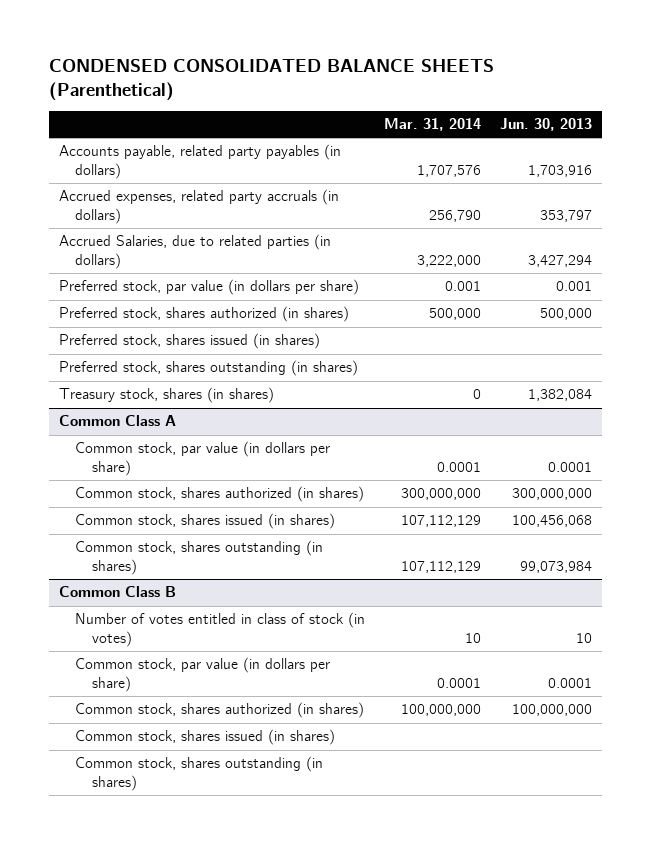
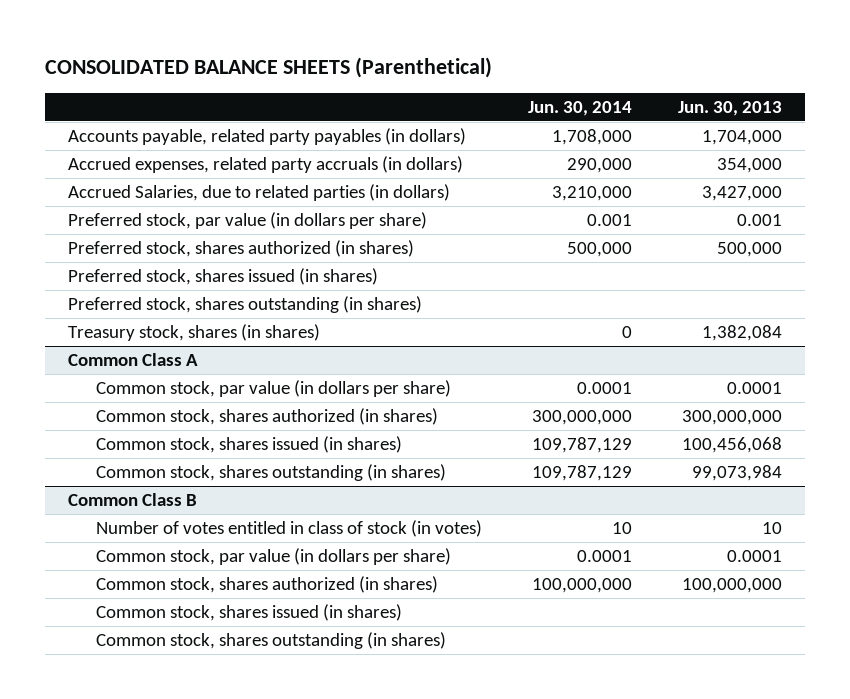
[48,59,494,101] CONDENSED CONSOLIDATED BALANCE SHEETS (Parenthetical) -> [45,57,493,79] CONSOLIDATED BALANCE SHEETS (Parenthetical)
[384,118,482,132] Mar. 31, 2014 -> none
none -> [528,100,633,116] Jun. 30, 2014
[528,164,593,177] 1,703,916 -> [702,130,783,146] 1,704,000
[540,209,593,222] 353,797 -> [717,158,783,174] 354,000
[528,254,593,267] 3,427,294 -> [702,186,783,202] 3,427,000

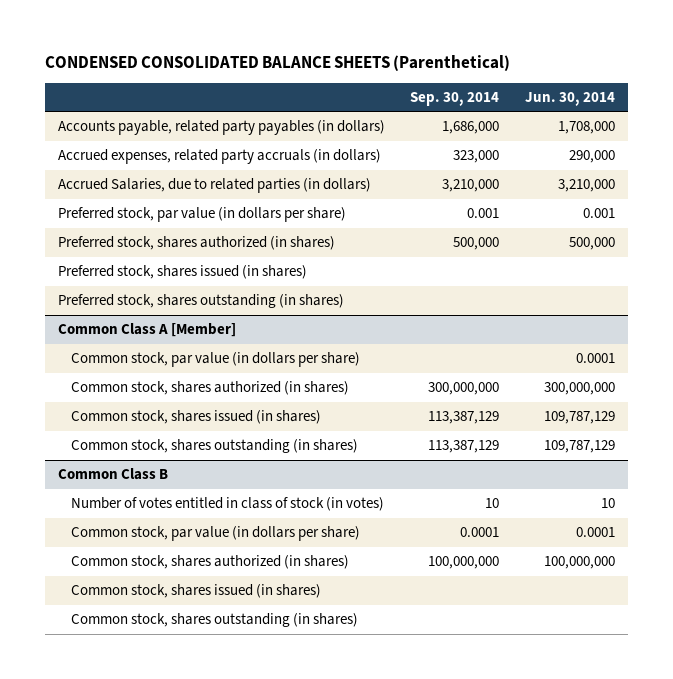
[45,57,493,79] CONSOLIDATED BALANCE SHEETS (Parenthetical) -> [44,54,510,71] CONDENSED CONSOLIDATED BALANCE SHEETS (Parenthetical)
[678,100,783,116] Jun. 30, 2013 -> none
none -> [410,91,500,106] Sep. 30, 2014
[68,324,321,342] Treasury stock, shares (in shares) -> none
[68,353,199,367] Common Class A -> [57,323,236,338] Common Class A [Member]

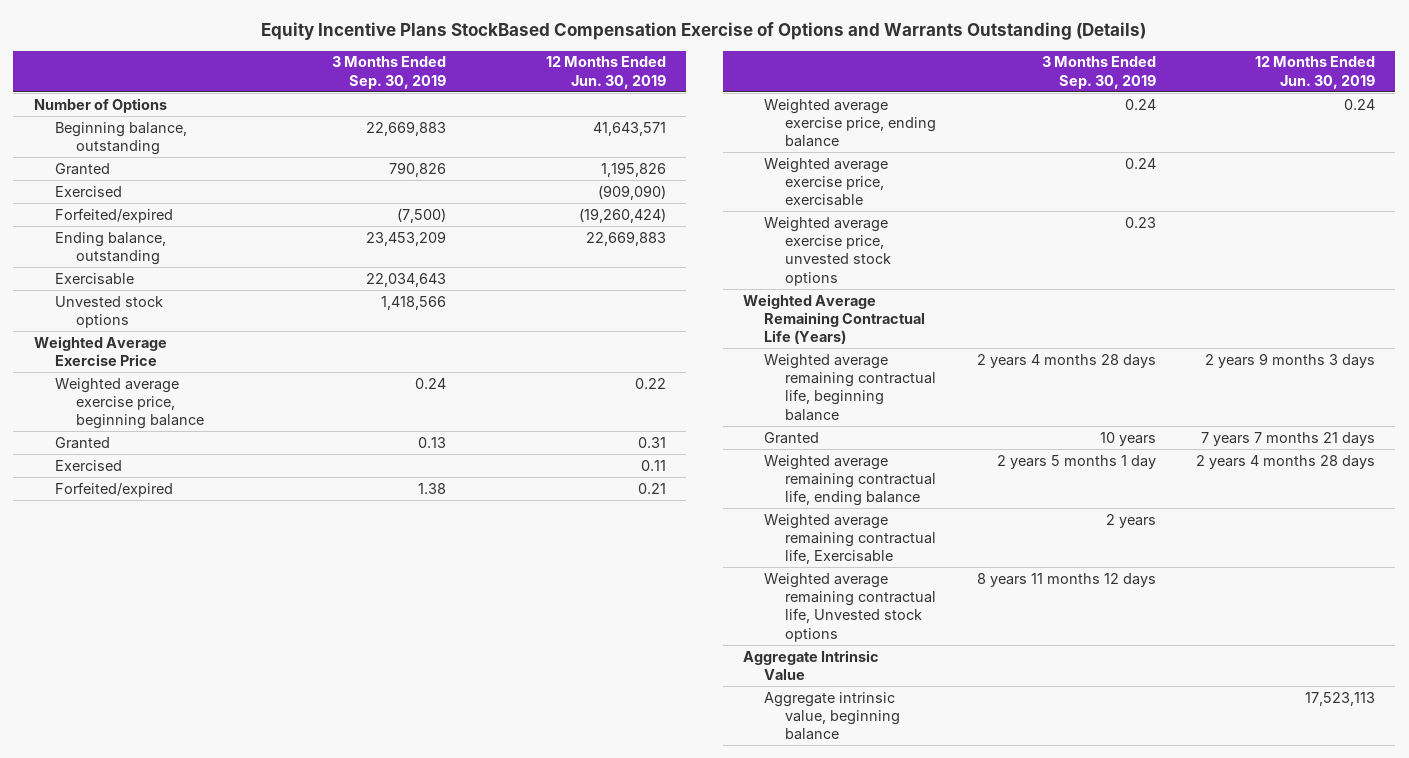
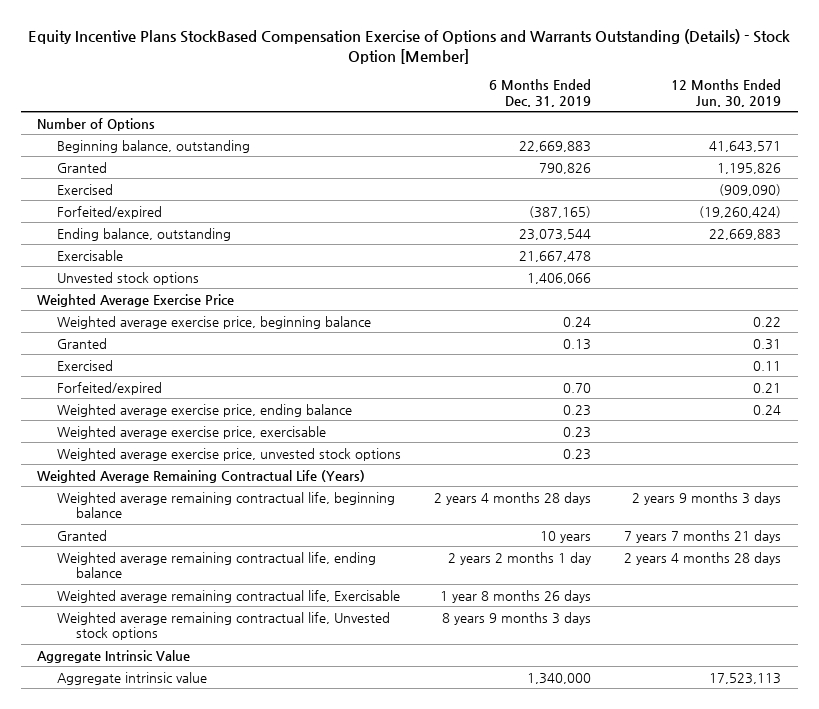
[261,22,1147,41] Equity Incentive Plans StockBased Compensation Exercise of Options and Warrants Outstanding (Details) -> [28,28,791,64] Equity Incentive Plans StockBased Compensation Exercise of Options and Warrants Outstanding (Details) - Stock Option [Member]
[332,56,447,89] 3 Months Ended Sep. 30, 2019 -> none
none -> [489,78,592,107] 6 Months Ended Dec. 31, 2019
[764,691,901,741] Aggregate intrinsic value, beginning balance -> [56,671,207,685] Aggregate intrinsic value

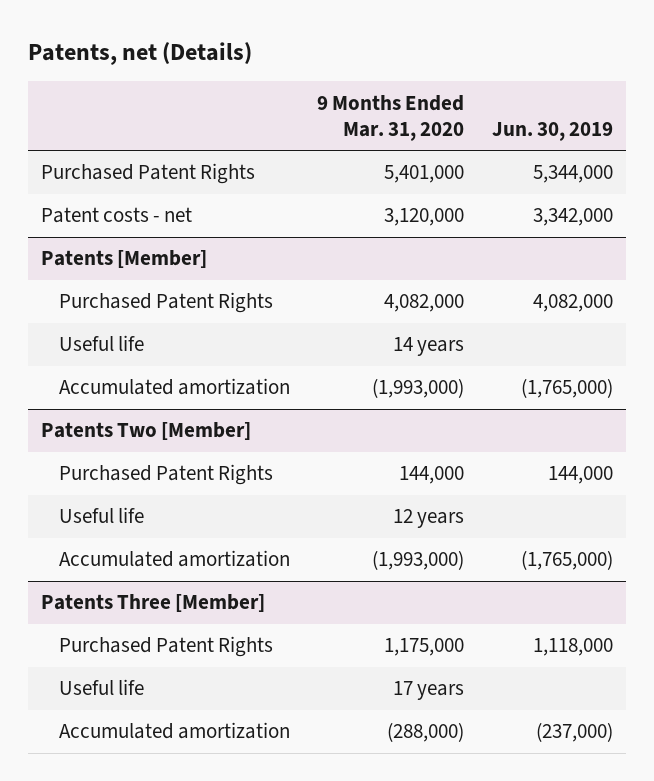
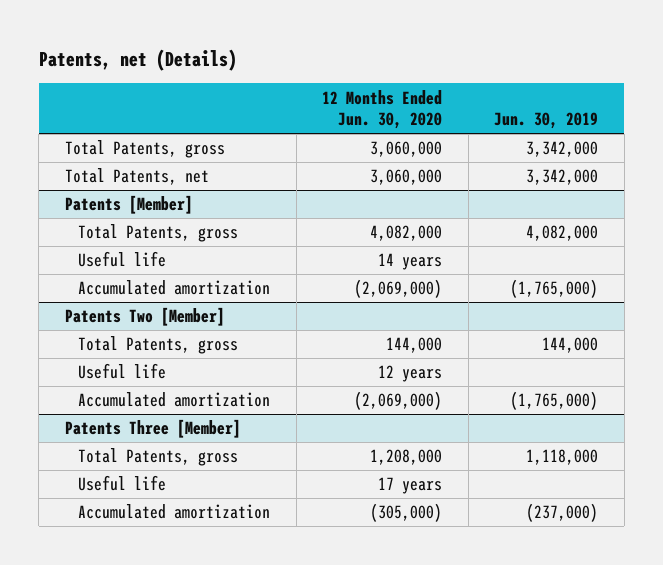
[317,94,465,141] 9 Months Ended Mar. 31, 2020 -> none
none -> [322,89,443,130] 12 Months Ended Jun. 30, 2020
[41,163,256,185] Purchased Patent Rights -> [64,140,225,159] Total Patents, gross
[532,165,613,184] 5,344,000 -> [526,141,599,158] 3,342,000
[41,207,193,224] Patent costs - net -> [64,168,209,186] Total Patents, net
[58,292,273,314] Purchased Patent Rights -> [78,224,239,243] Total Patents, gross
[58,464,273,486] Purchased Patent Rights -> [78,336,239,355] Total Patents, gross
[58,636,273,658] Purchased Patent Rights -> [78,448,239,467] Total Patents, gross

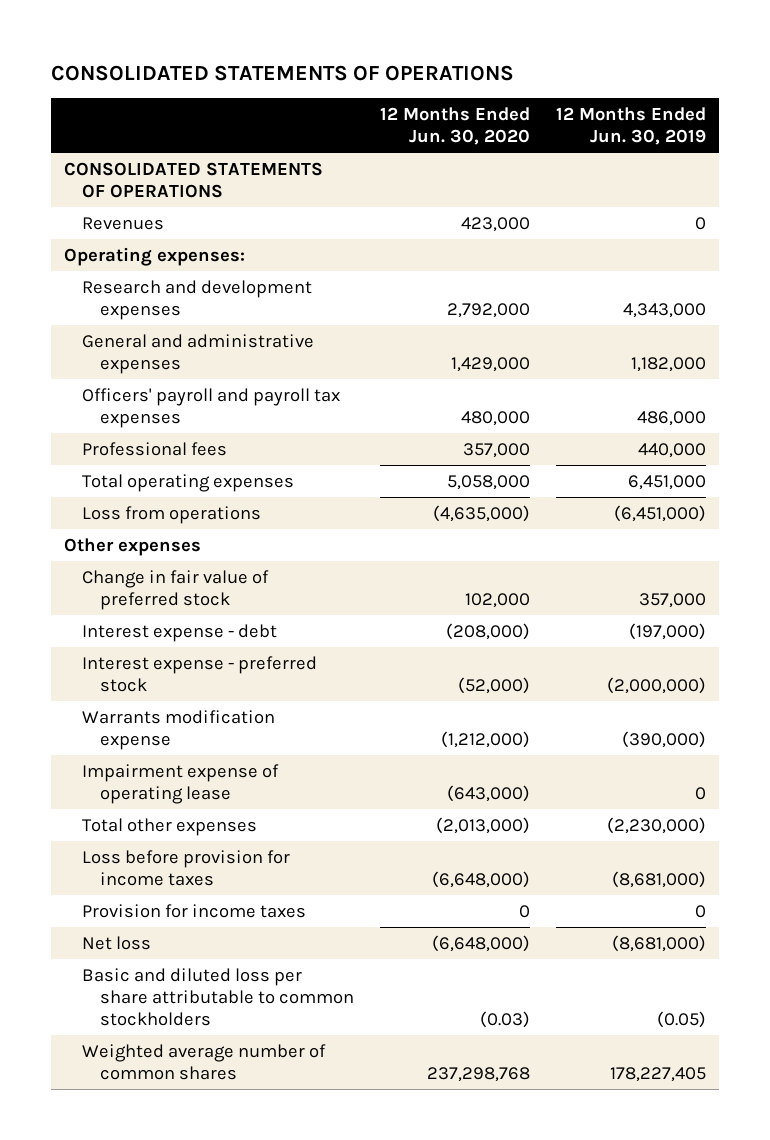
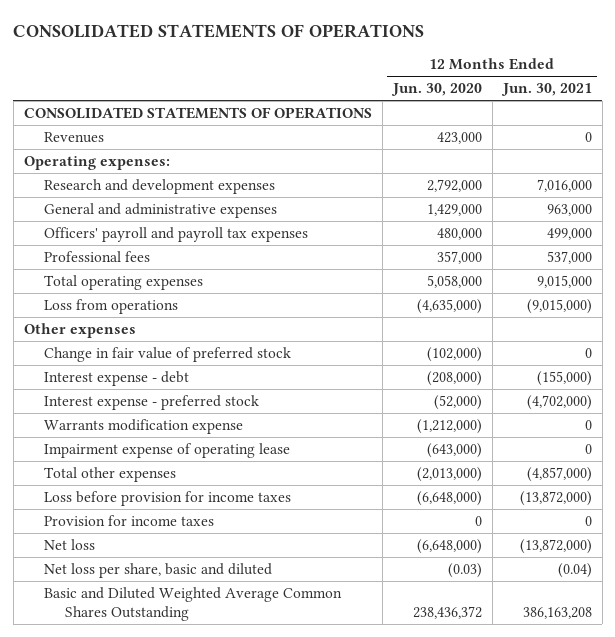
[556,107,707,146] 12 Months Ended Jun. 30, 2019 -> none
none -> [500,83,592,97] Jun. 30, 2021
[464,593,530,609] 102,000 -> [426,346,482,362] (102,000)
[81,967,354,1027] Basic and diluted loss per share attributable to common stockholders -> [44,562,273,578] Net loss per share, basic and diluted
[81,1043,326,1081] Weighted average number of common shares -> [44,586,343,621] Basic and Diluted Weighted Average Common Shares Outstanding
[426,1067,530,1083] 237,298,768 -> [412,605,482,619] 238,436,372

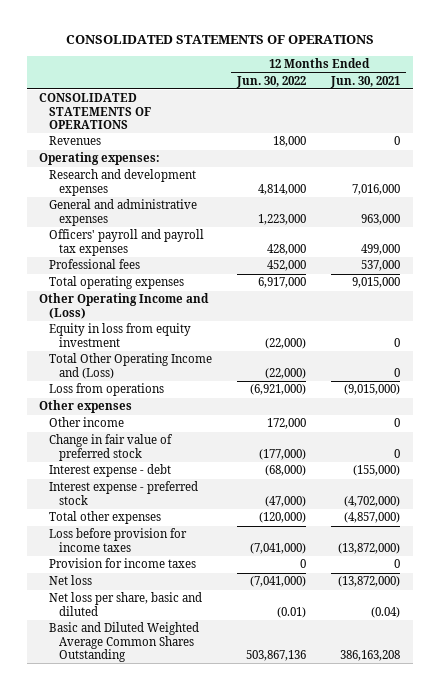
[390,83,482,97] Jun. 30, 2020 -> none
none -> [236,75,307,88] Jun. 30, 2022
none -> [39,293,210,319] Other Operating Income and (Loss)
none -> [49,323,192,347] Equity in loss from equity investment
none -> [49,353,213,379] Total Other Operating Income and (Loss)
none -> [49,417,125,428] Other income
[44,418,244,434] Warrants modification expense -> none
[44,442,291,458] Impairment expense of operating lease -> none

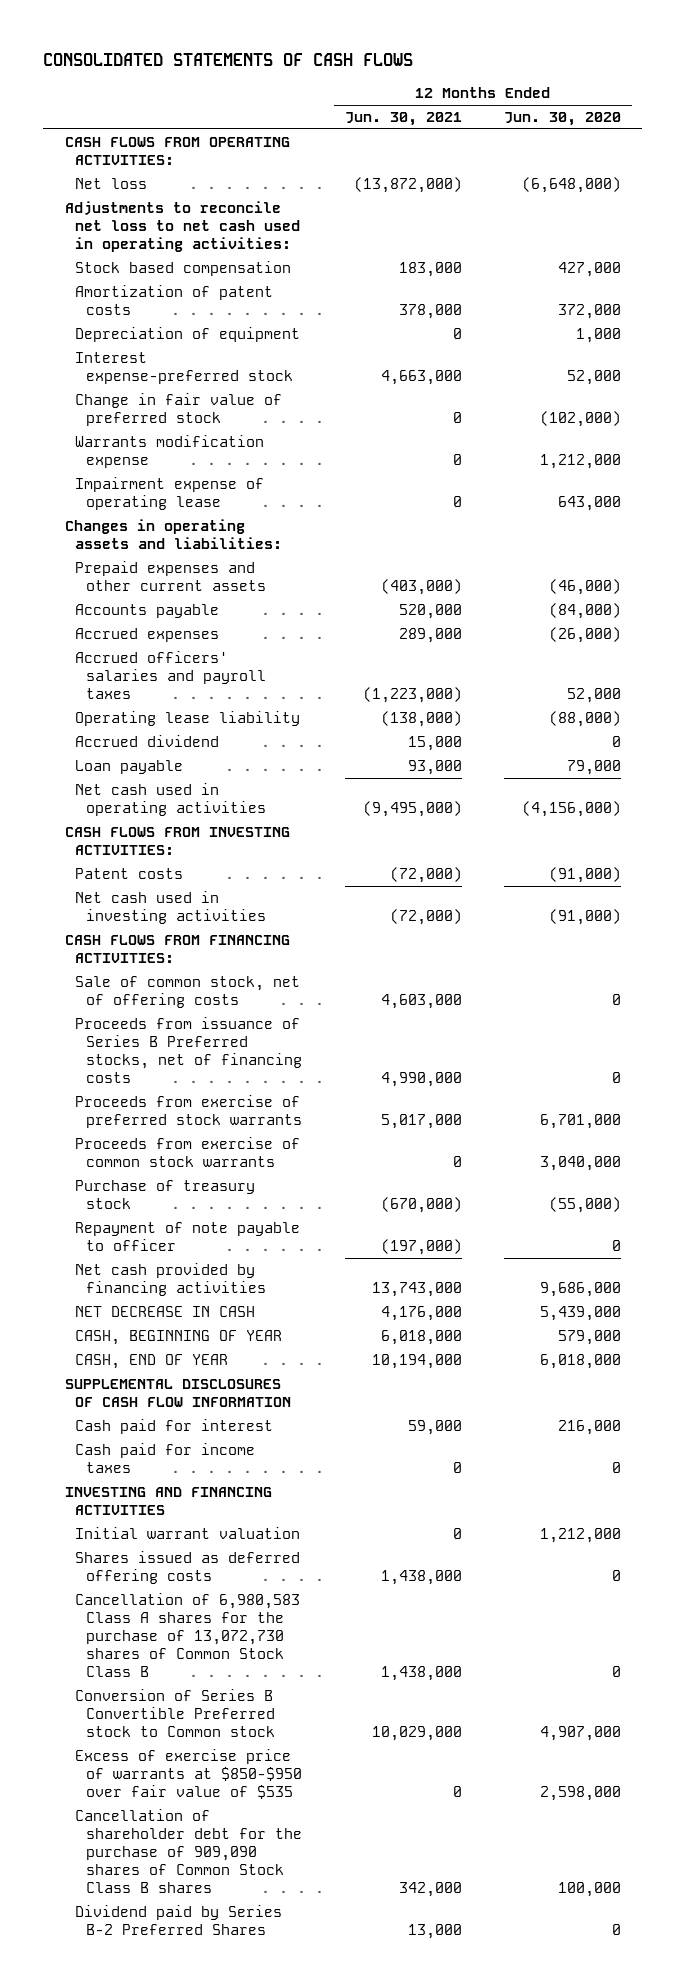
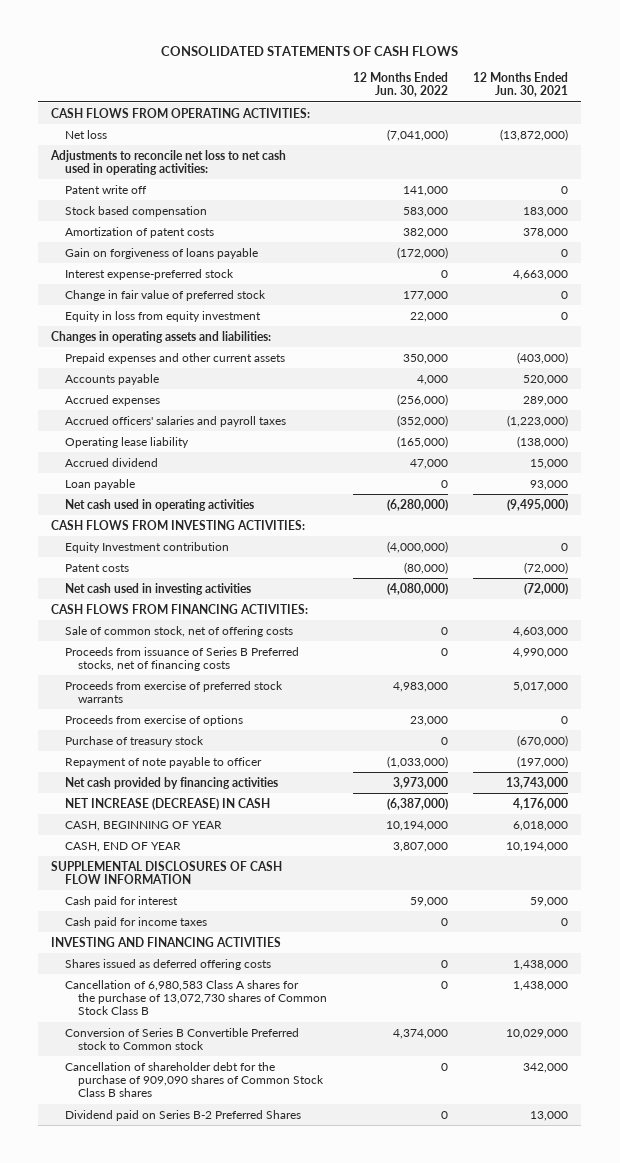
[504,112,622,127] Jun. 30, 2020 -> none
none -> [352,71,448,98] 12 Months Ended Jun. 30, 2022
none -> [64,184,147,194] Patent write off
[75,327,301,343] Depreciation of equipment -> none
none -> [64,247,258,259] Gain on forgiveness of loans payable
[75,435,265,469] Warrants modification expense -> none
[75,477,265,511] Impairment expense of operating lease -> none
none -> [64,310,261,322] Equity in loss from equity investment
none -> [64,541,229,553] Equity Investment contribution
[75,1137,301,1168] Proceeds from exercise of common stock warrants -> [64,714,243,726] Proceeds from exercise of options
[75,1306,256,1318] NET DECREASE IN CASH -> [64,797,270,810] NET INCREASE (DECREASE) IN CASH
[75,1527,301,1540] Initial warrant valuation -> none
[75,1749,303,1800] Excess of exercise price of warrants at $850-$950 over fair value of $535 -> none
[75,1905,283,1936] Dividend paid by Series B-2 Preferred Shares -> [64,1109,301,1121] Dividend paid on Series B-2 Preferred Shares

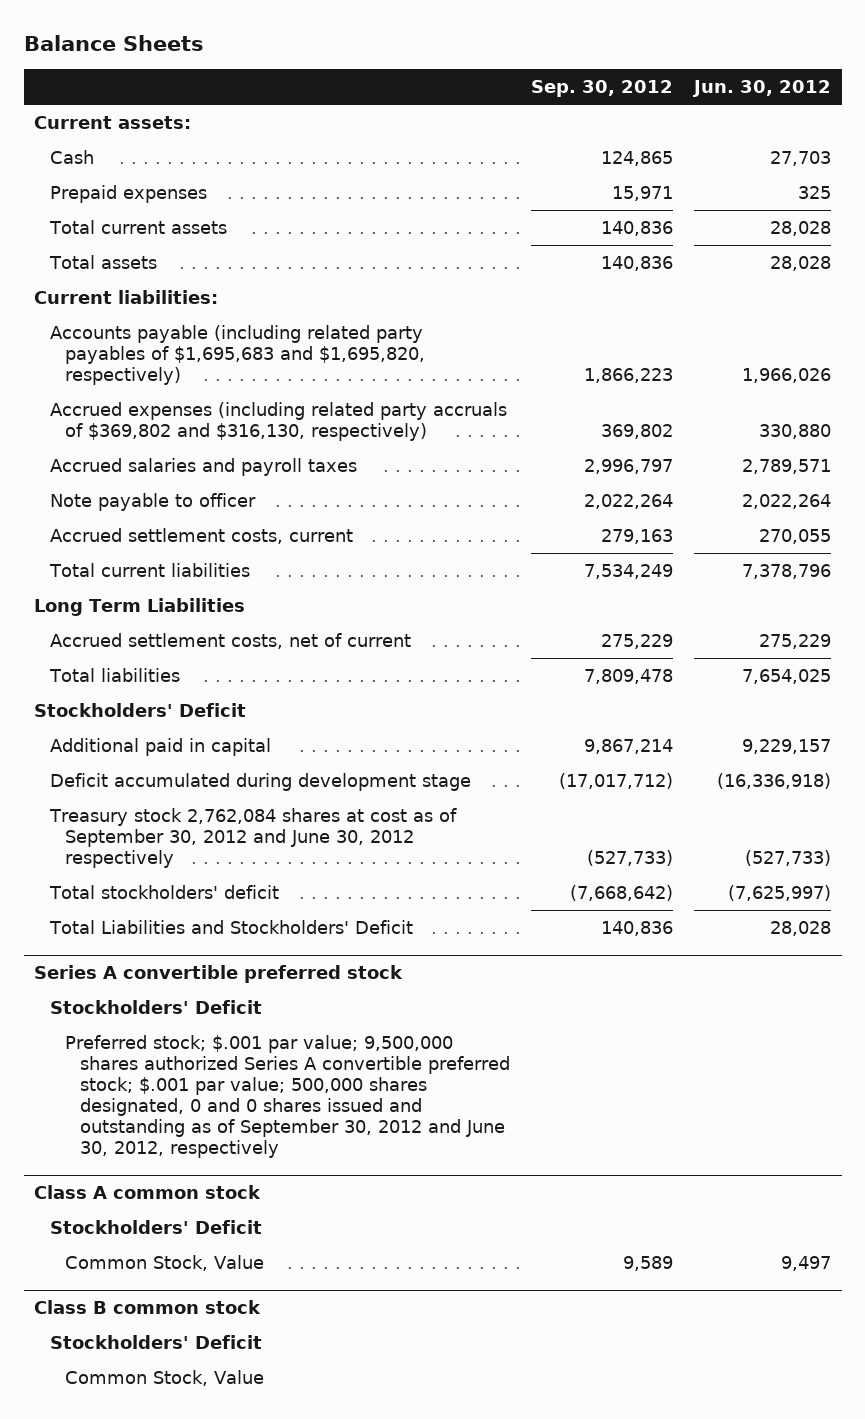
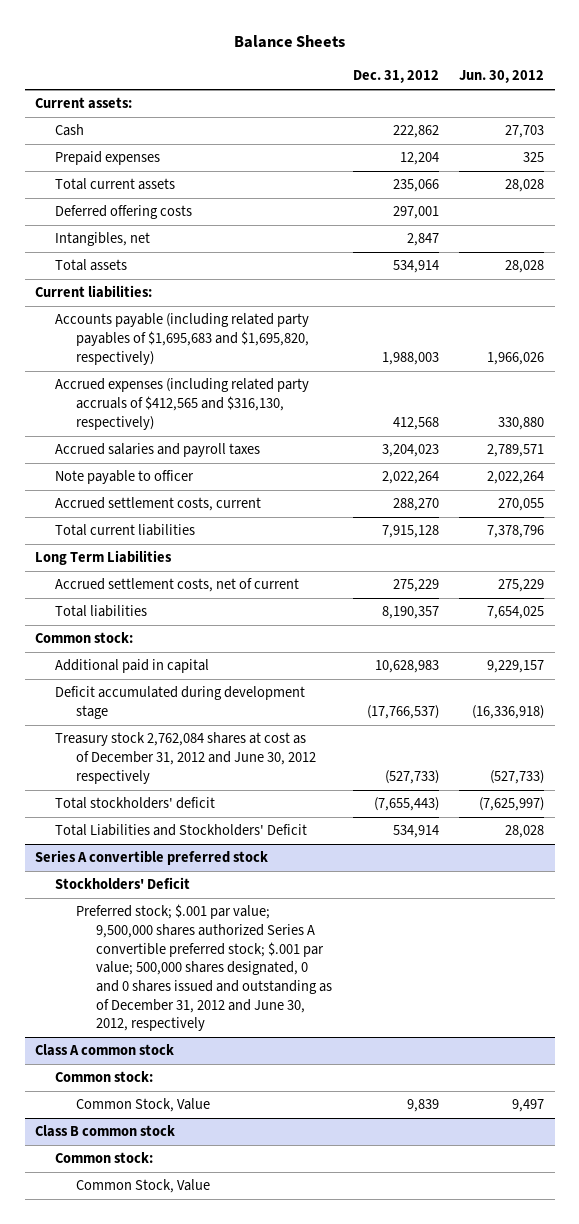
[531,80,674,98] Sep. 30, 2012 -> none
none -> [352,70,439,84] Dec. 31, 2012
none -> [55,205,193,220] Deferred offering costs
none -> [55,232,151,247] Intangibles, net
[49,401,507,441] Accrued expenses (including related party accruals of $369,802 and $316,130, respectively) -> [55,378,310,430] Accrued expenses (including related party accruals of $412,565 and $316,130, respectively)
[34,702,247,717] Stockholders' Deficit -> none
none -> [34,632,133,644] Common stock:
[48,807,457,868] Treasury stock 2,762,084 shares at cost as of September 30, 2012 and June 30, 2012 respectively -> [55,732,316,784] Treasury stock 2,762,084 shares at cost as of December 31, 2012 and June 30, 2012 respectively
[64,1034,511,1159] Preferred stock; $.001 par value; 9,500,000 shares authorized Series A convertible preferred stock; $.001 par value; 500,000 shares designated, 0 and 0 shares issued and outstanding as of September 30, 2012 and June 30, 2012, respectively -> [75,904,333,1032] Preferred stock; $.001 par value; 9,500,000 shares authorized Series A convertible preferred stock; $.001 par value; 500,000 shares designated, 0 and 0 shares issued and outstanding as of December 31, 2012 and June 30, 2012, respectively
[49,1219,262,1234] Stockholders' Deficit -> none
none -> [55,1071,154,1083] Common stock:
[49,1334,262,1349] Stockholders' Deficit -> none
none -> [55,1152,154,1164] Common stock:

